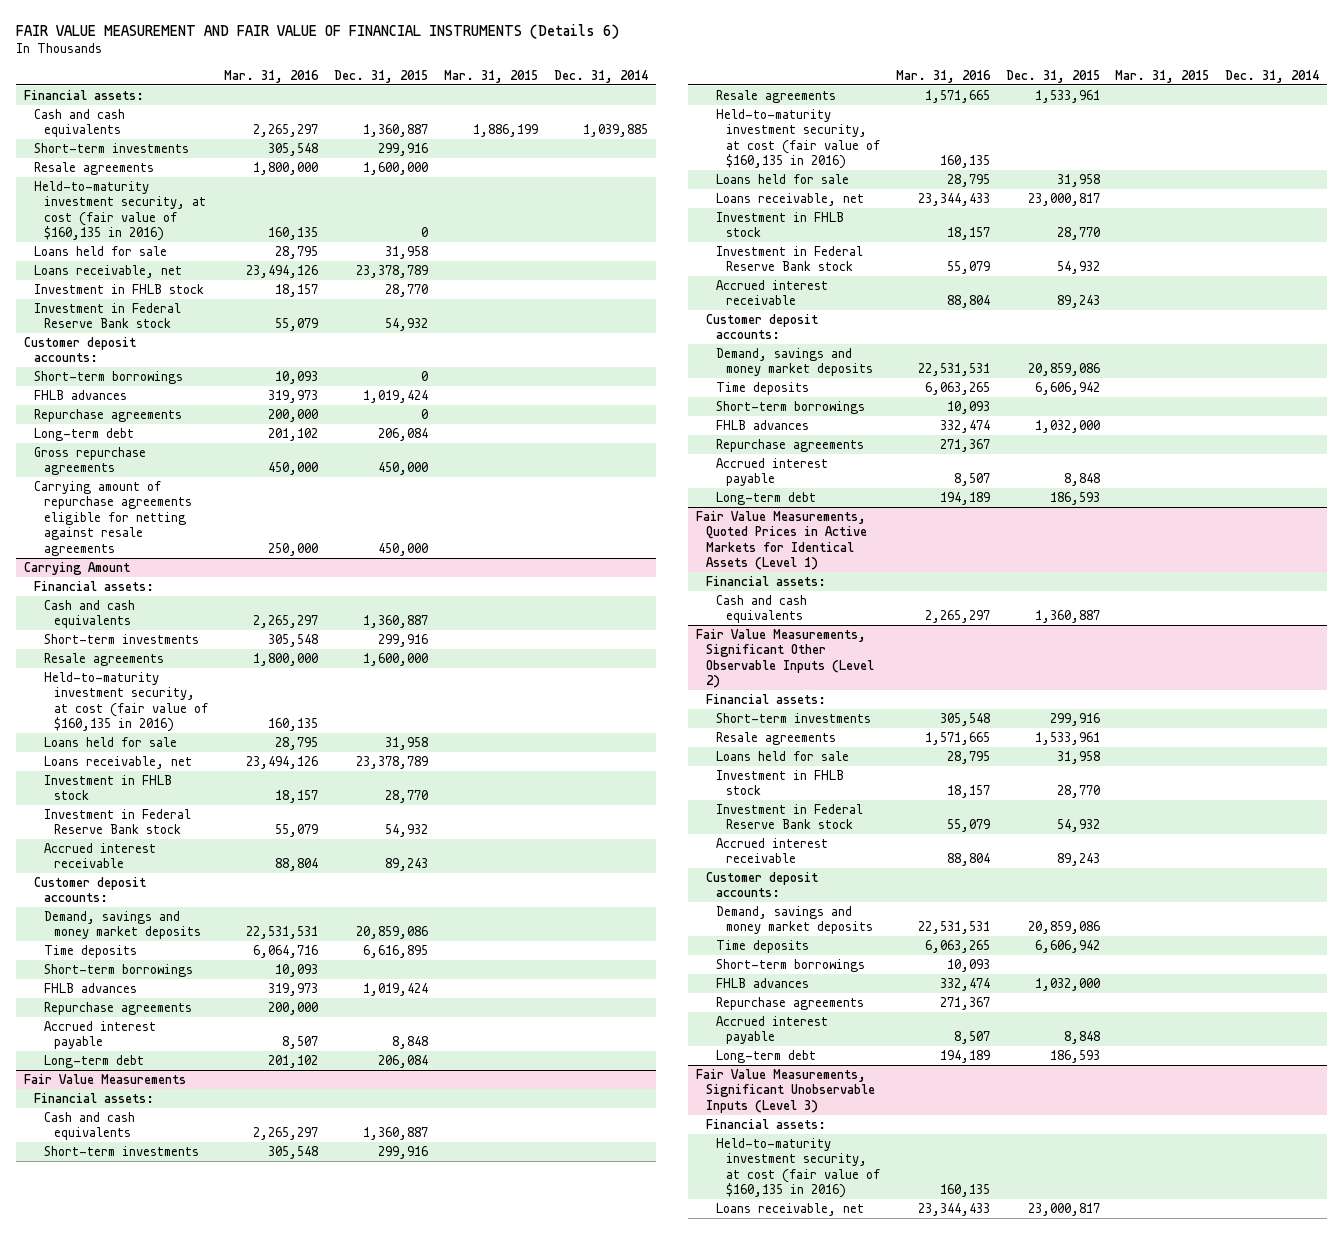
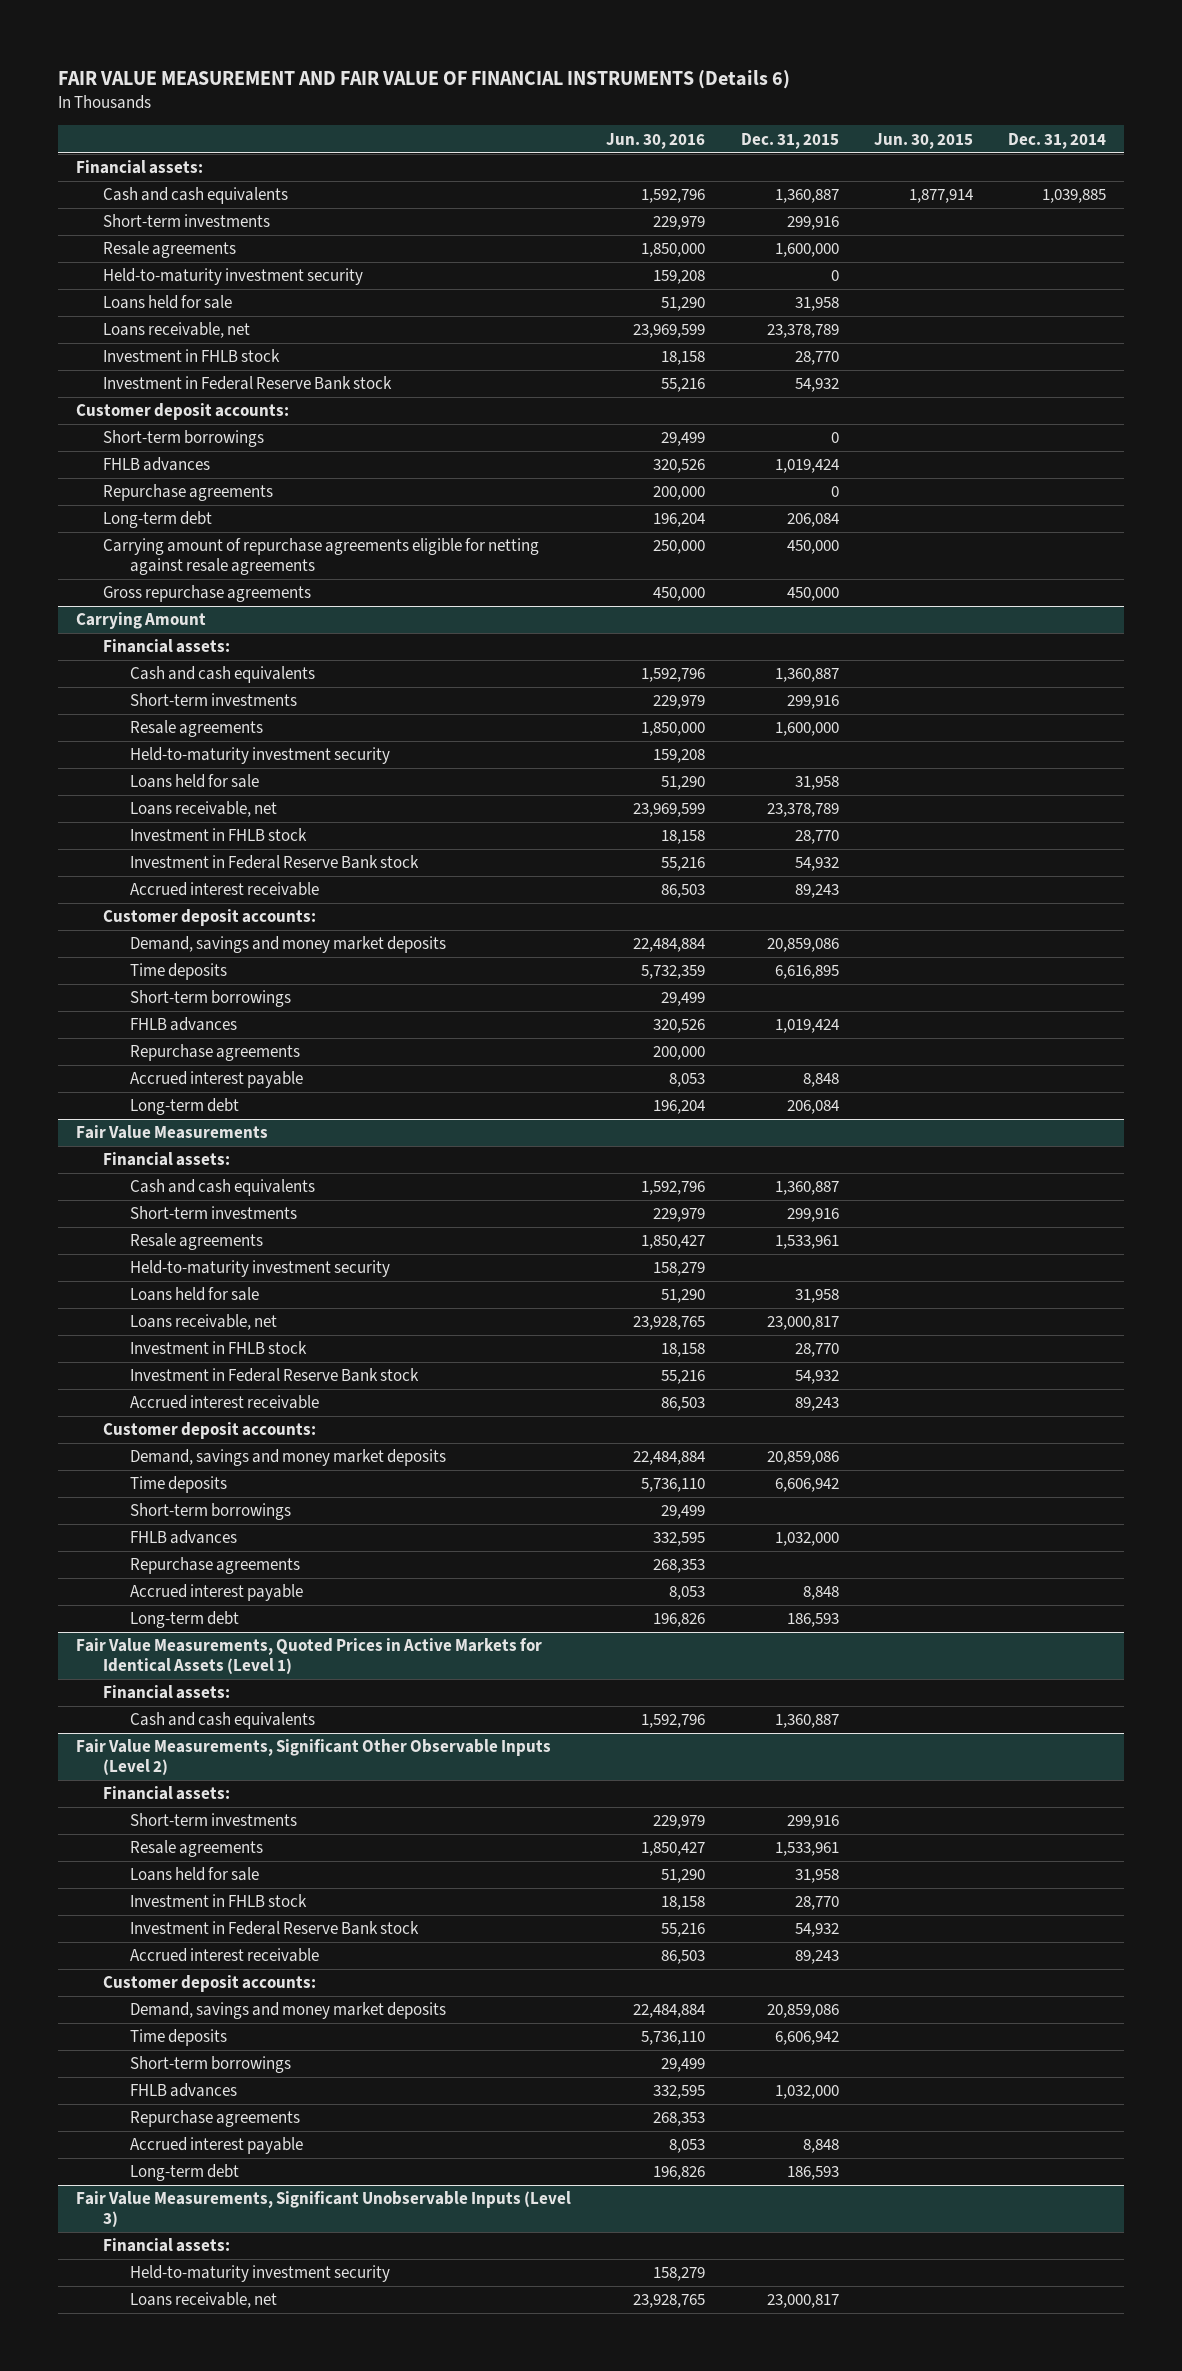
[223,69,319,83] Mar. 31, 2016 -> none
[443,69,538,83] Mar. 31, 2015 -> none
none -> [606,132,706,149] Jun. 30, 2016
none -> [873,132,973,149] Jun. 30, 2015
[34,180,207,242] Held-to-maturity investment security, at cost (fair value of $160,135 in 2016) -> [102,268,363,286] Held-to-maturity investment security
[34,446,147,476] Gross repurchase agreements -> [102,585,311,603] Gross repurchase agreements
[44,671,208,733] Held-to-maturity investment security, at cost (fair value of $160,135 in 2016) -> [129,747,390,765] Held-to-maturity investment security
[715,108,880,170] Held-to-maturity investment security, at cost (fair value of $160,135 in 2016) -> [129,1260,390,1278] Held-to-maturity investment security
[715,1137,880,1199] Held-to-maturity investment security, at cost (fair value of $160,135 in 2016) -> [129,2265,390,2283] Held-to-maturity investment security

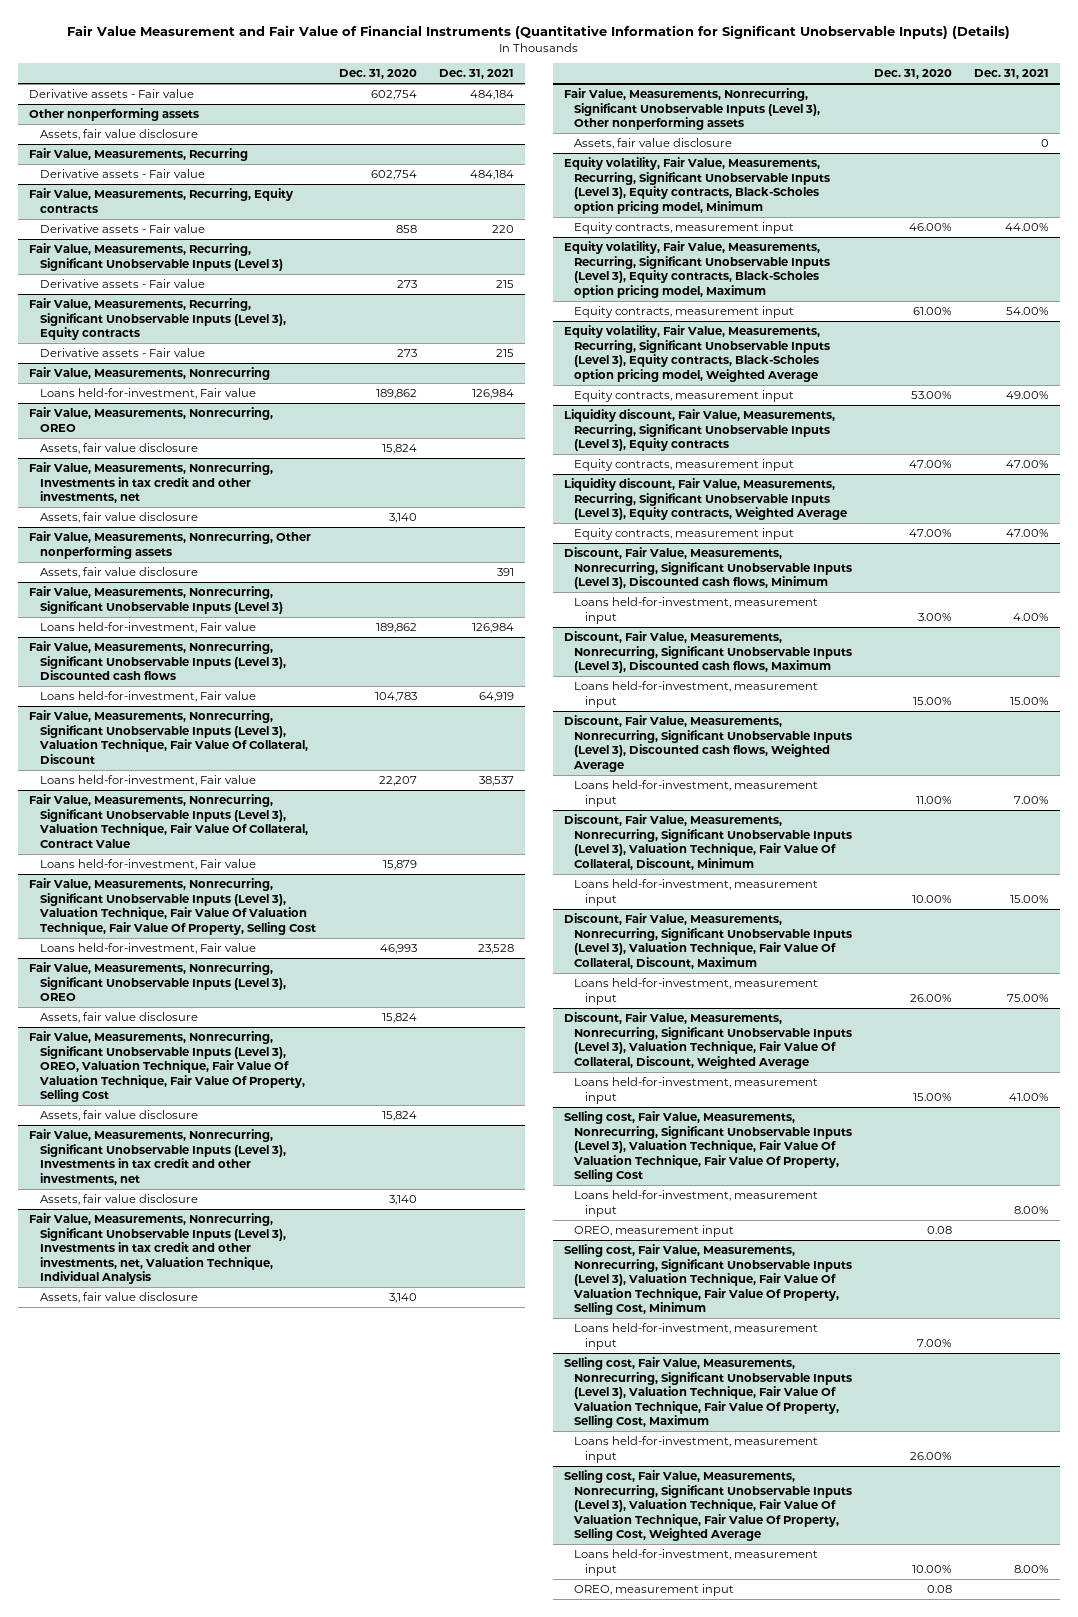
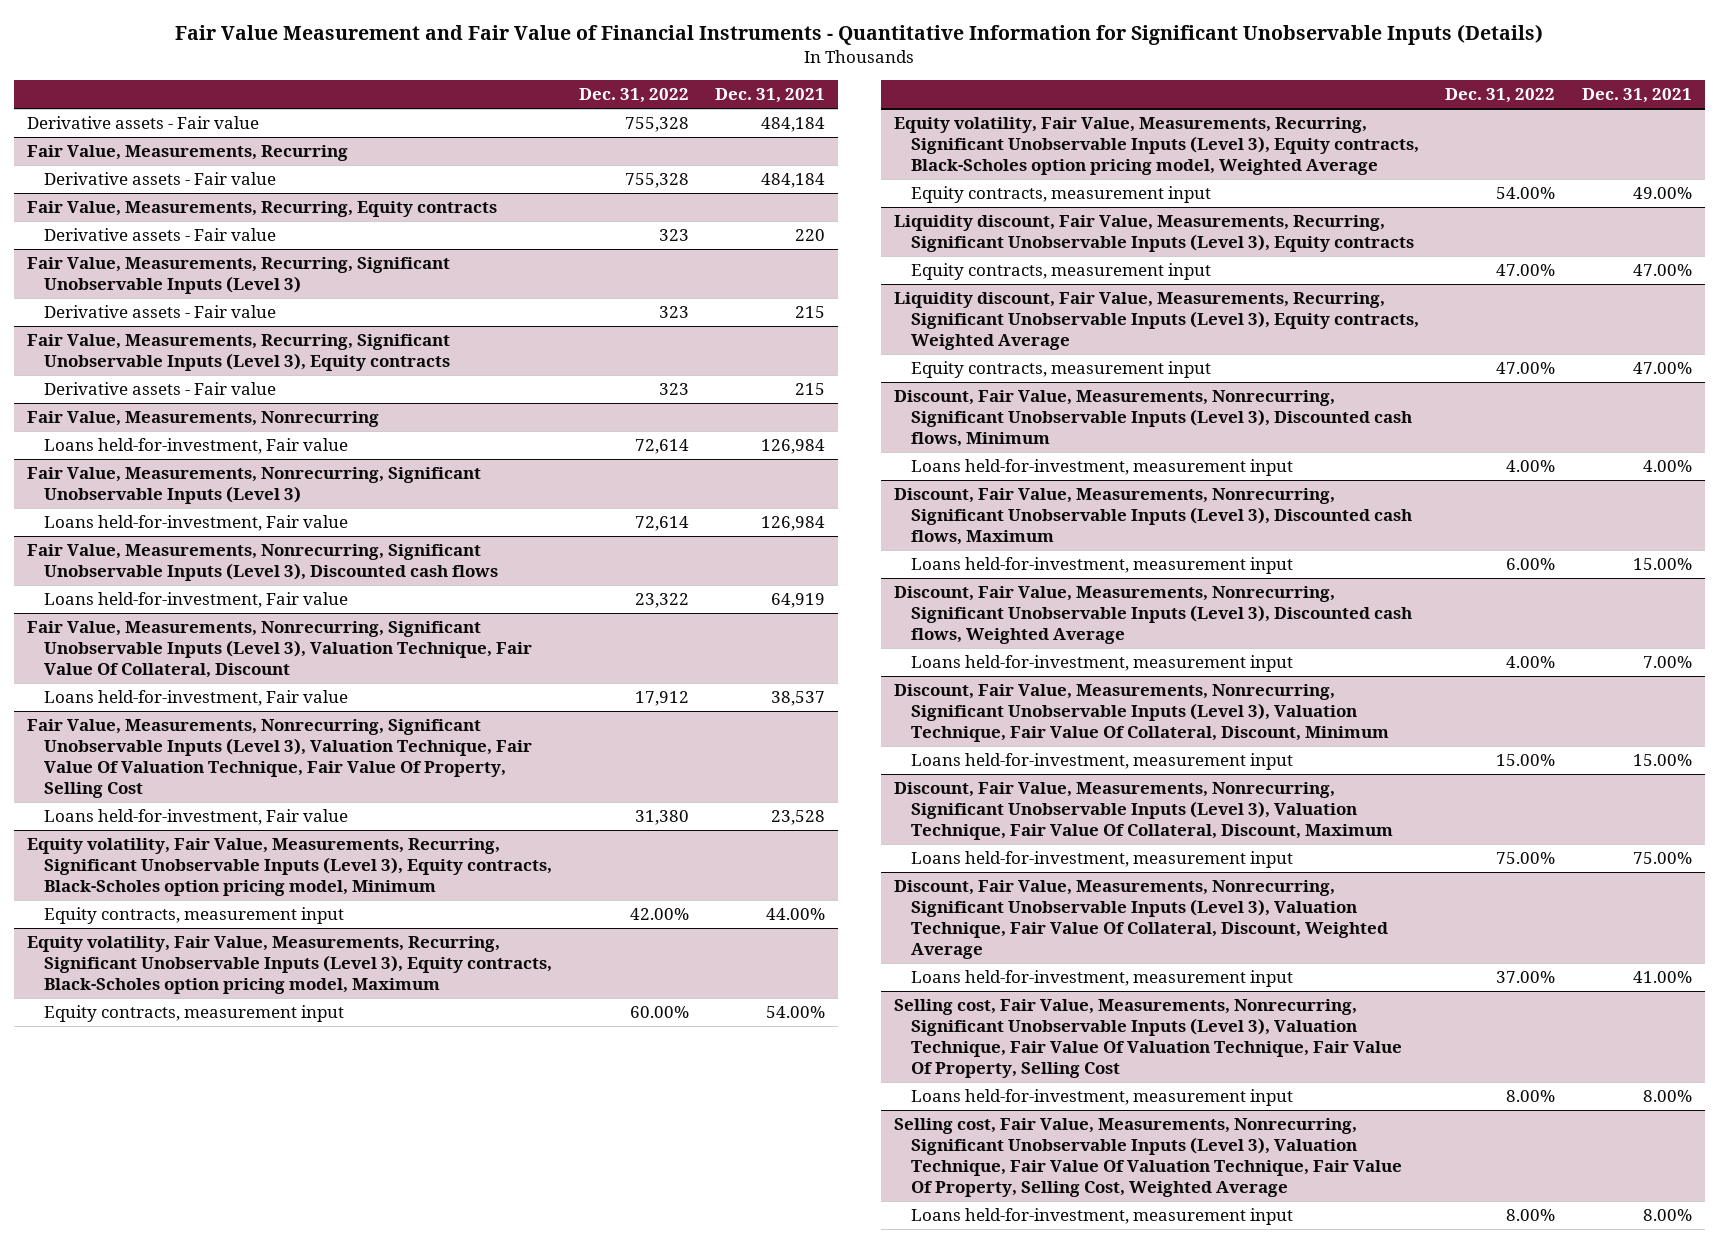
[67,25,1011,40] Fair Value Measurement and Fair Value of Financial Instruments (Quantitative Information for Significant Unobservable Inputs) (Details) -> [175,24,1544,46] Fair Value Measurement and Fair Value of Financial Instruments - Quantitative Information for Significant Unobservable Inputs (Details)
[339,69,418,80] Dec. 31, 2020 -> none
none -> [578,88,689,104] Dec. 31, 2022
[29,108,200,122] Other nonperforming assets -> none
[39,129,198,141] Assets, fair value disclosure -> none
[29,407,274,432] Fair Value, Measurements, Nonrecurring, OREO -> none
[39,443,198,455] Assets, fair value disclosure -> none
[29,462,274,504] Fair Value, Measurements, Nonrecurring, Investments in tax credit and other investments, net -> none
[39,512,198,524] Assets, fair value disclosure -> none
[29,531,312,559] Fair Value, Measurements, Nonrecurring, Other nonperforming assets -> none
[39,567,198,579] Assets, fair value disclosure -> none
[29,794,308,848] Fair Value, Measurements, Nonrecurring, Significant Unobservable Inputs (Level 3), Valuation Technique, Fair Value Of Collateral, Contract Value -> none
[39,859,256,871] Loans held-for-investment, Fair value -> none
[29,962,286,1002] Fair Value, Measurements, Nonrecurring, Significant Unobservable Inputs (Level 3), OREO -> none
[39,1012,198,1024] Assets, fair value disclosure -> none
[29,1031,305,1103] Fair Value, Measurements, Nonrecurring, Significant Unobservable Inputs (Level 3), OREO, Valuation Technique, Fair Value Of Valuation Technique, Fair Value Of Property, Selling Cost -> none
[39,1110,198,1122] Assets, fair value disclosure -> none
[29,1129,286,1185] Fair Value, Measurements, Nonrecurring, Significant Unobservable Inputs (Level 3), Investments in tax credit and other investments, net -> none
[39,1194,198,1206] Assets, fair value disclosure -> none
[29,1213,286,1285] Fair Value, Measurements, Nonrecurring, Significant Unobservable Inputs (Level 3), Investments in tax credit and other investments, net, Valuation Technique, Individual Analysis -> none
[39,1292,198,1304] Assets, fair value disclosure -> none
[564,88,821,131] Fair Value, Measurements, Nonrecurring, Significant Unobservable Inputs (Level 3), Other nonperforming assets -> none
[574,138,733,150] Assets, fair value disclosure -> none
[574,1225,735,1238] OREO, measurement input -> none
[564,1244,853,1316] Selling cost, Fair Value, Measurements, Nonrecurring, Significant Unobservable Inputs (Level 3), Valuation Technique, Fair Value Of Valuation Technique, Fair Value Of Property, Selling Cost, Minimum -> none
[574,1323,819,1350] Loans held-for-investment, measurement input -> none
[564,1357,853,1429] Selling cost, Fair Value, Measurements, Nonrecurring, Significant Unobservable Inputs (Level 3), Valuation Technique, Fair Value Of Valuation Technique, Fair Value Of Property, Selling Cost, Maximum -> none
[574,1436,819,1463] Loans held-for-investment, measurement input -> none
[574,1584,735,1597] OREO, measurement input -> none

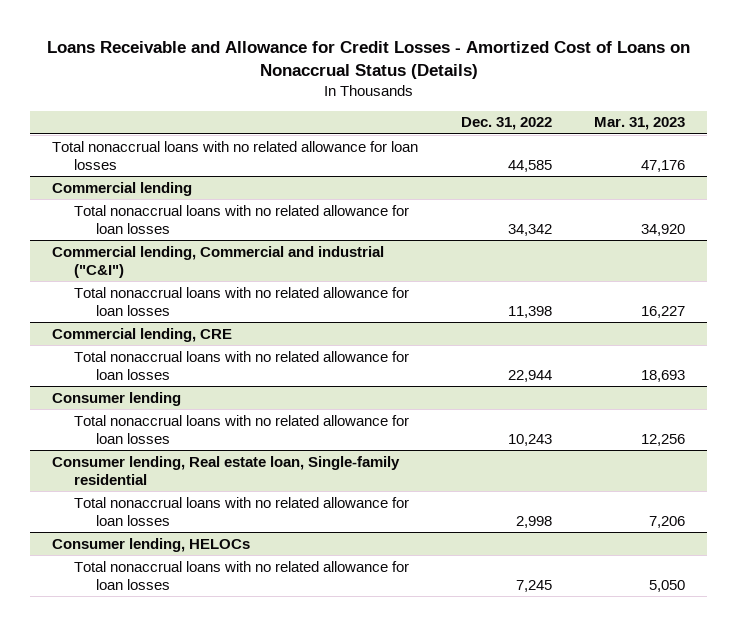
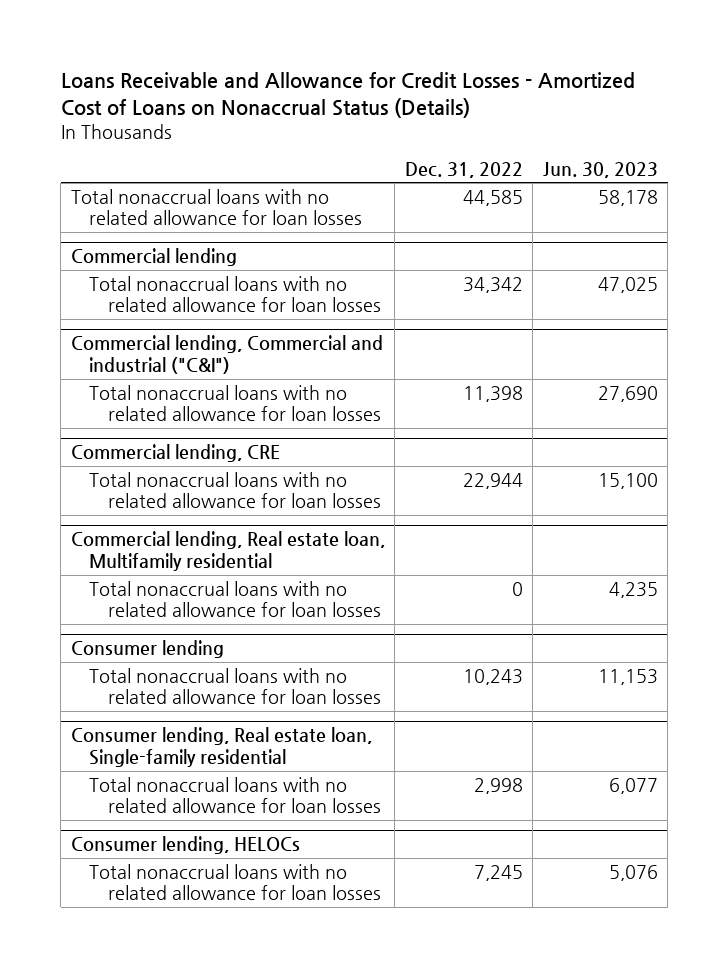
[594,117,686,131] Mar. 31, 2023 -> none
none -> [542,161,658,178] Jun. 30, 2023
none -> [70,531,385,572] Commercial lending, Real estate loan, Multifamily residential
none -> [89,580,382,618] Total nonaccrual loans with no related allowance for loan losses

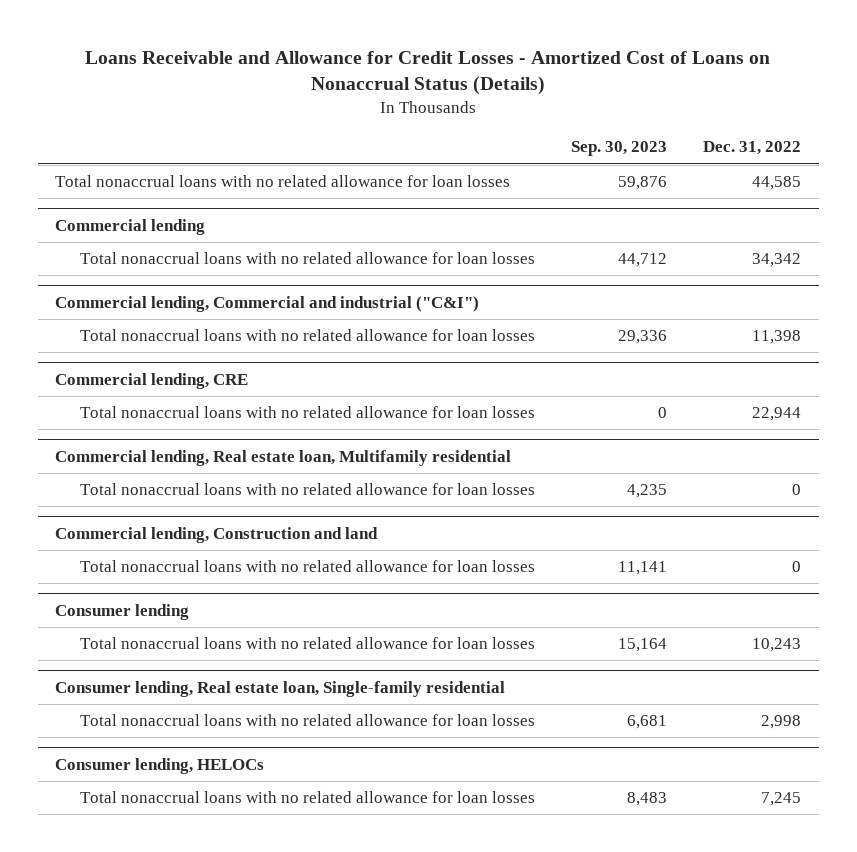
[542,161,658,178] Jun. 30, 2023 -> none
none -> [571,141,668,157] Sep. 30, 2023
none -> [55,526,379,543] Commercial lending, Construction and land
none -> [80,560,536,573] Total nonaccrual loans with no related allowance for loan losses

